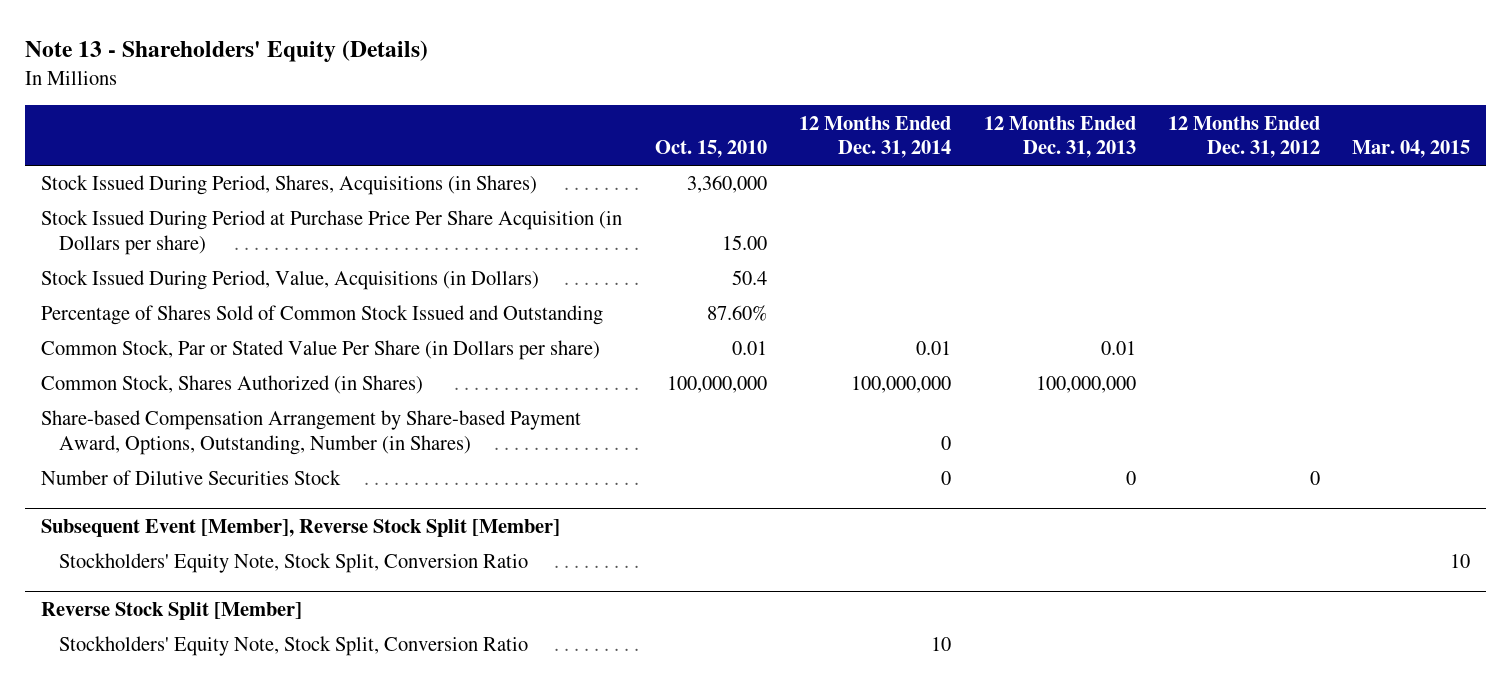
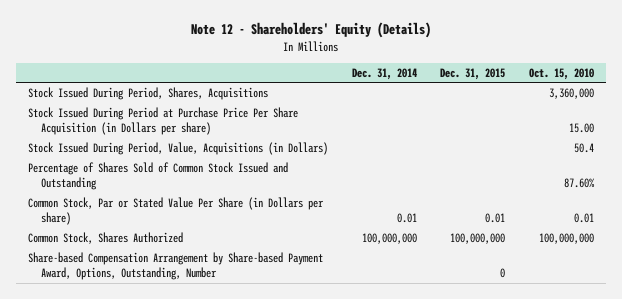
[25,40,429,63] Note 13 - Shareholders' Equity (Details) -> [190,22,431,39] Note 12 - Shareholders' Equity (Details)
[799,115,952,159] 12 Months Ended Dec. 31, 2014 -> none
[983,115,1136,159] 12 Months Ended Dec. 31, 2013 -> none
[1167,115,1320,159] 12 Months Ended Dec. 31, 2012 -> none
[1352,140,1471,159] Mar. 04, 2015 -> none
none -> [351,67,417,80] Dec. 31, 2014
none -> [440,67,506,80] Dec. 31, 2015
[41,175,538,196] Stock Issued During Period, Shares, Acquisitions (in Shares) -> [27,87,268,101] Stock Issued During Period, Shares, Acquisitions
[41,470,342,486] Number of Dilutive Securities Stock -> none
[41,518,561,537] Subsequent Event [Member], Reverse Stock Split [Member] -> none
[58,553,528,574] Stockholders' Equity Note, Stock Split, Conversion Ratio -> none
[41,601,303,620] Reverse Stock Split [Member] -> none
[58,636,528,657] Stockholders' Equity Note, Stock Split, Conversion Ratio -> none
[41,375,424,395] Common Stock, Shares Authorized (in Shares) -> [27,232,183,245] Common Stock, Shares Authorized
[41,410,582,456] Share-based Compensation Arrangement by Share-based Payment Award, Options, Outstanding, Number (in Shares) -> [27,252,323,281] Share-based Compensation Arrangement by Share-based Payment Award, Options, Outstanding, Number

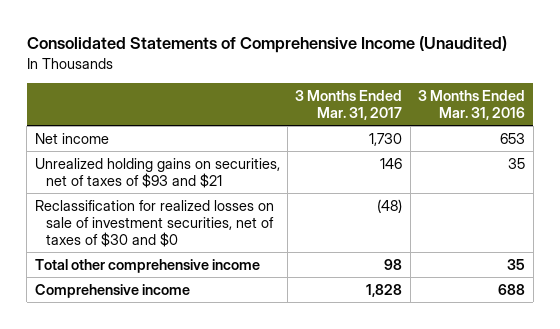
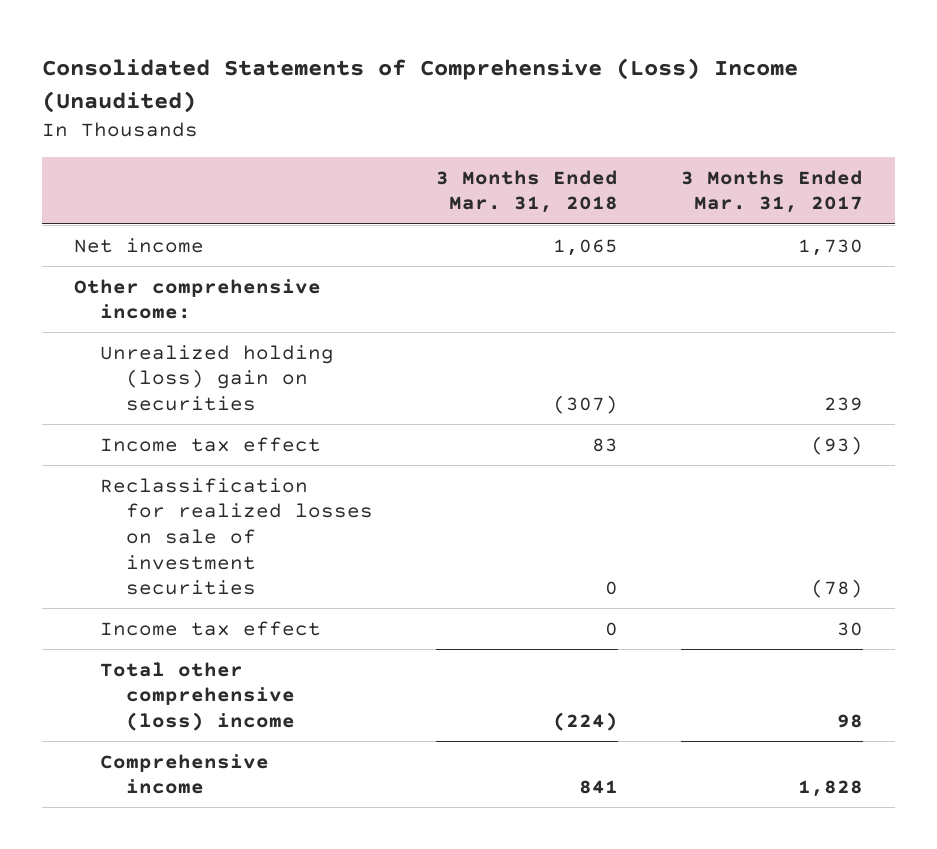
[26,36,507,54] Consolidated Statements of Comprehensive Income (Unaudited) -> [42,57,799,113] Consolidated Statements of Comprehensive (Loss) Income (Unaudited)
[418,89,526,120] 3 Months Ended Mar. 31, 2016 -> none
none -> [436,169,619,214] 3 Months Ended Mar. 31, 2018
none -> [73,278,321,320] Other comprehensive income:
[34,157,280,188] Unrealized holding gains on securities, net of taxes of $93 and $21 -> [99,344,334,411] Unrealized holding (loss) gain on securities
[380,157,403,169] 146 -> [824,396,864,411] 239
none -> [99,436,321,452] Income tax effect
[34,199,274,247] Reclassification for realized losses on sale of investment securities, net of taxes of $30 and $0 -> [99,477,373,596] Reclassification for realized losses on sale of investment securities
[377,198,403,213] (48) -> [811,579,864,599] (78)
none -> [99,620,321,636] Income tax effect
[34,258,260,273] Total other comprehensive income -> [99,661,295,731] Total other comprehensive (loss) income

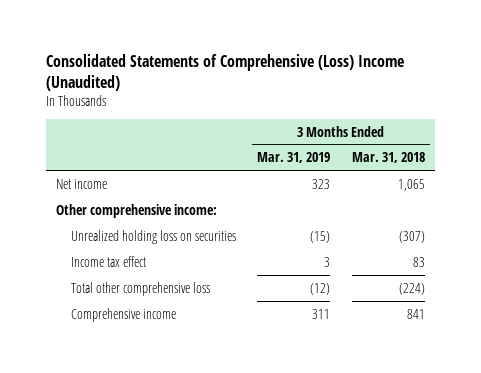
[681,169,864,214] 3 Months Ended Mar. 31, 2017 -> none
none -> [257,152,331,164] Mar. 31, 2019
[99,344,334,411] Unrealized holding (loss) gain on securities -> [71,229,237,244] Unrealized holding loss on securities
[99,477,373,596] Reclassification for realized losses on sale of investment securities -> none
[99,620,321,636] Income tax effect -> none
[99,661,295,731] Total other comprehensive (loss) income -> [71,281,211,296] Total other comprehensive loss

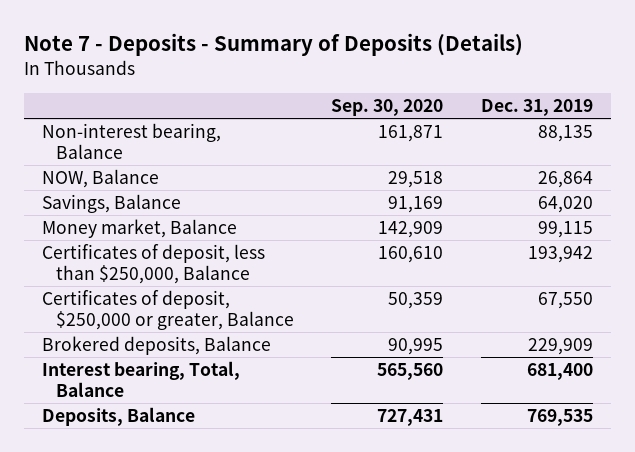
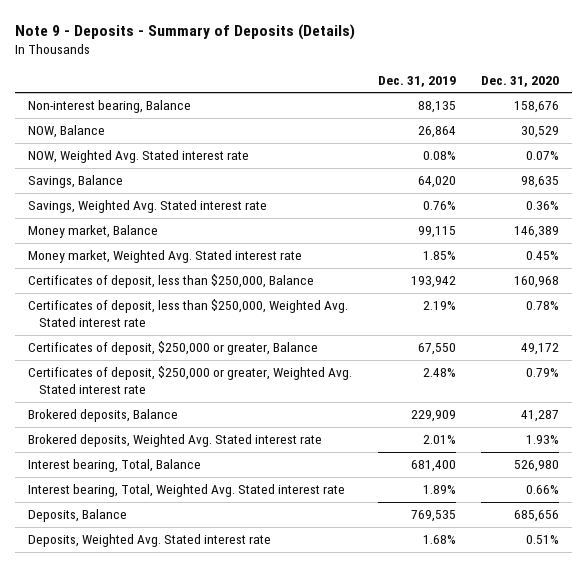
[23,33,523,57] Note 7 - Deposits - Summary of Deposits (Details) -> [14,23,355,40] Note 9 - Deposits - Summary of Deposits (Details)
[331,98,444,116] Sep. 30, 2020 -> none
none -> [481,75,560,87] Dec. 31, 2020
none -> [27,150,249,164] NOW, Weighted Avg. Stated interest rate
none -> [27,200,267,214] Savings, Weighted Avg. Stated interest rate
none -> [27,250,302,264] Money market, Weighted Avg. Stated interest rate
none -> [27,299,348,327] Certificates of deposit, less than $250,000, Weighted Avg. Stated interest rate
none -> [27,366,352,394] Certificates of deposit, $250,000 or greater, Weighted Avg. Stated interest rate
none -> [27,434,322,448] Brokered deposits, Weighted Avg. Stated interest rate
none -> [27,484,345,498] Interest bearing, Total, Weighted Avg. Stated interest rate
none -> [27,534,271,548] Deposits, Weighted Avg. Stated interest rate

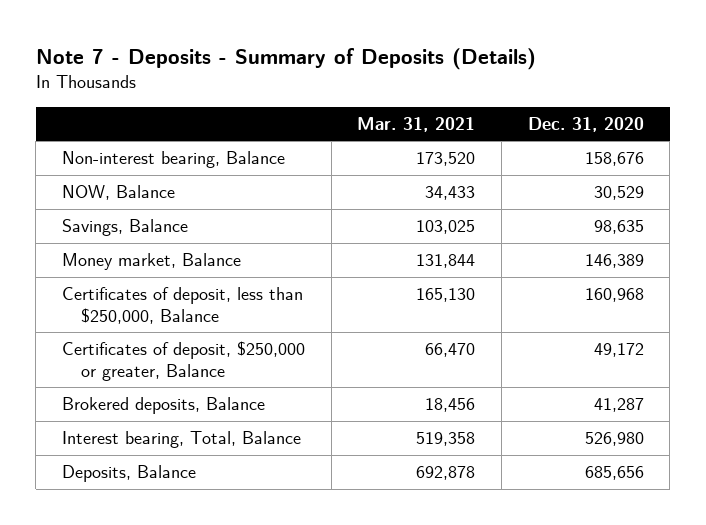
[14,23,355,40] Note 9 - Deposits - Summary of Deposits (Details) -> [35,47,536,70] Note 7 - Deposits - Summary of Deposits (Details)
[377,75,456,87] Dec. 31, 2019 -> none
none -> [357,116,476,132] Mar. 31, 2021
[27,150,249,164] NOW, Weighted Avg. Stated interest rate -> none
[27,200,267,214] Savings, Weighted Avg. Stated interest rate -> none
[27,250,302,264] Money market, Weighted Avg. Stated interest rate -> none
[27,299,348,327] Certificates of deposit, less than $250,000, Weighted Avg. Stated interest rate -> none
[27,366,352,394] Certificates of deposit, $250,000 or greater, Weighted Avg. Stated interest rate -> none
[27,434,322,448] Brokered deposits, Weighted Avg. Stated interest rate -> none
[27,484,345,498] Interest bearing, Total, Weighted Avg. Stated interest rate -> none
[27,534,271,548] Deposits, Weighted Avg. Stated interest rate -> none

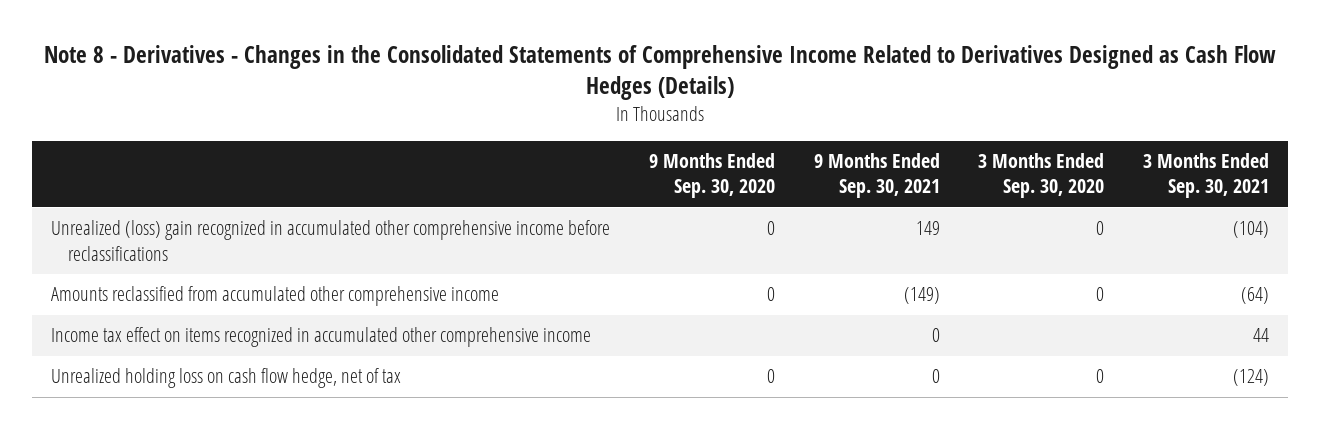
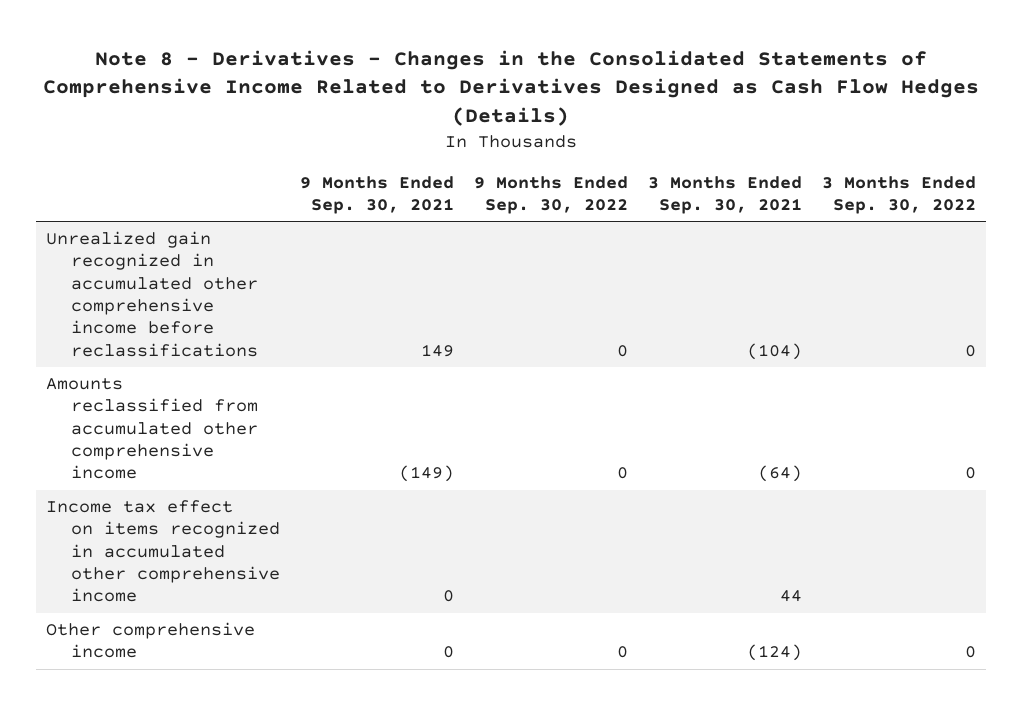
[648,152,775,199] 9 Months Ended Sep. 30, 2020 -> none
[978,152,1105,199] 3 Months Ended Sep. 30, 2020 -> none
none -> [473,175,628,215] 9 Months Ended Sep. 30, 2022
none -> [821,175,976,215] 3 Months Ended Sep. 30, 2022
[51,220,611,261] Unrealized (loss) gain recognized in accumulated other comprehensive income before reclassifications -> [45,231,258,357] Unrealized gain recognized in accumulated other comprehensive income before reclassifications
[51,368,402,389] Unrealized holding loss on cash flow hedge, net of tax -> [45,622,255,659] Other comprehensive income

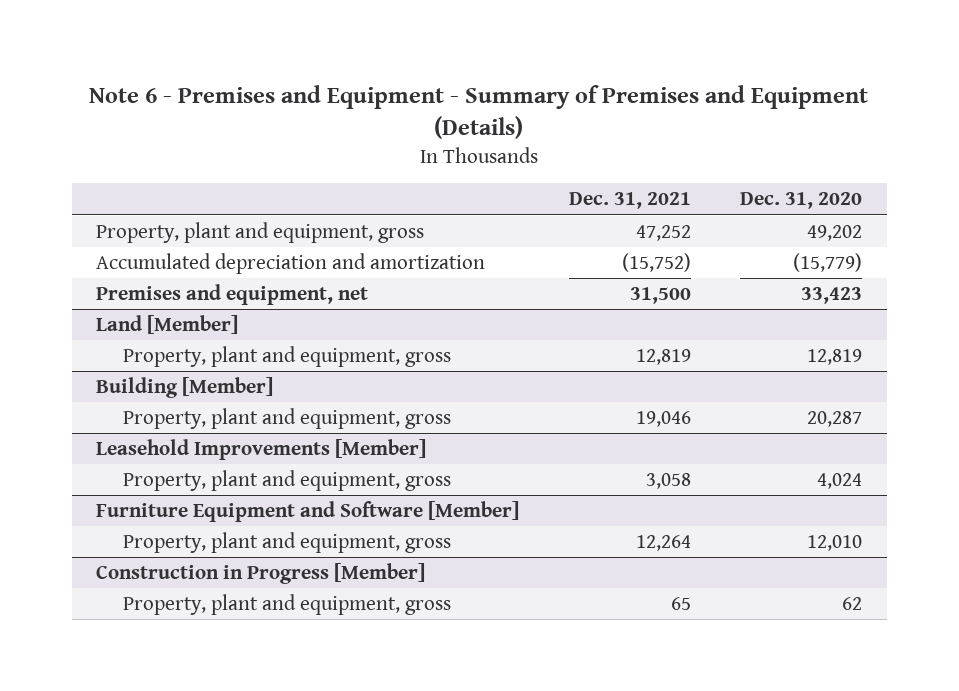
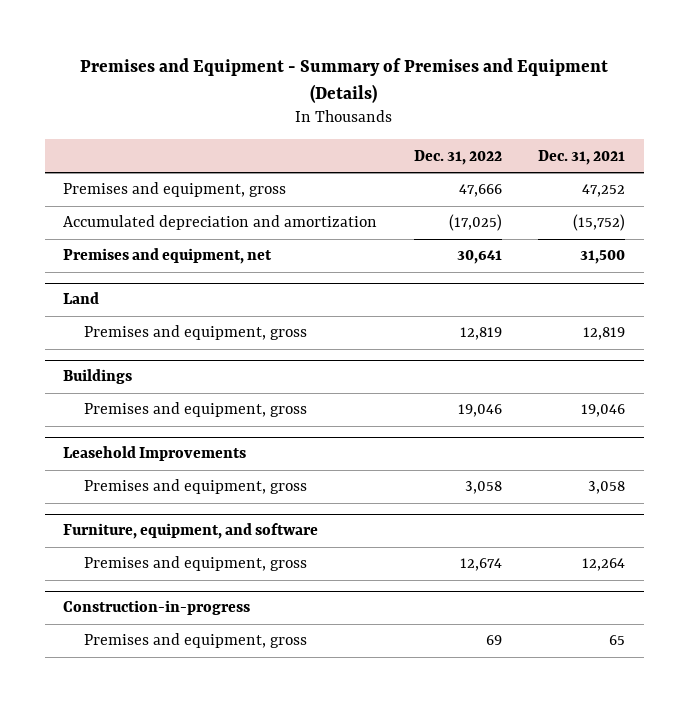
[89,85,869,140] Note 6 - Premises and Equipment - Summary of Premises and Equipment (Details) -> [80,57,609,103] Premises and Equipment - Summary of Premises and Equipment (Details)
[740,192,863,210] Dec. 31, 2020 -> none
none -> [413,149,502,165] Dec. 31, 2022
[96,221,425,243] Property, plant and equipment, gross -> [63,182,287,198] Premises and equipment, gross
[96,314,239,334] Land [Member] -> [63,292,100,305] Land
[123,345,452,367] Property, plant and equipment, gross -> [83,325,307,341] Premises and equipment, gross
[96,376,274,398] Building [Member] -> [63,369,133,385] Buildings
[123,407,452,429] Property, plant and equipment, gross -> [83,402,307,418] Premises and equipment, gross
[96,438,427,460] Leasehold Improvements [Member] -> [63,446,247,462] Leasehold Improvements
[123,469,452,491] Property, plant and equipment, gross -> [83,479,307,495] Premises and equipment, gross
[96,500,520,522] Furniture Equipment and Software [Member] -> [63,523,319,540] Furniture, equipment, and software
[123,531,452,553] Property, plant and equipment, gross -> [83,556,307,572] Premises and equipment, gross
[96,562,426,584] Construction in Progress [Member] -> [63,600,251,616] Construction-in-progress
[123,593,452,615] Property, plant and equipment, gross -> [83,633,307,649] Premises and equipment, gross

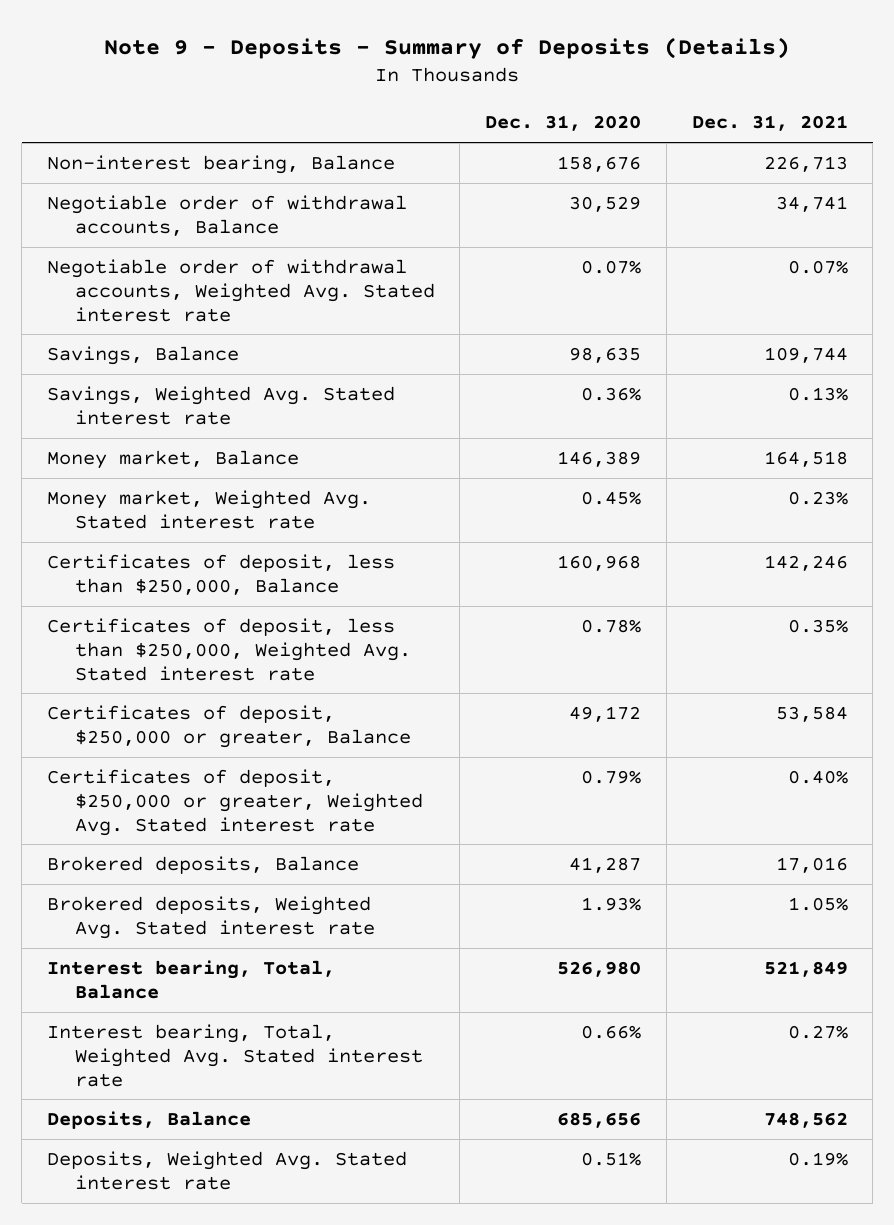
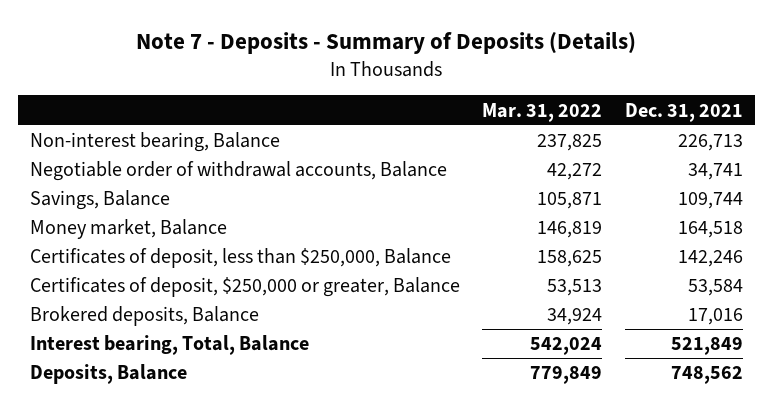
[104,36,791,59] Note 9 - Deposits - Summary of Deposits (Details) -> [136,31,637,54] Note 7 - Deposits - Summary of Deposits (Details)
[485,115,642,132] Dec. 31, 2020 -> none
none -> [482,102,603,122] Mar. 31, 2022
[46,259,435,322] Negotiable order of withdrawal accounts, Weighted Avg. Stated interest rate -> none
[46,386,395,425] Savings, Weighted Avg. Stated interest rate -> none
[46,490,371,529] Money market, Weighted Avg. Stated interest rate -> none
[46,618,411,681] Certificates of deposit, less than $250,000, Weighted Avg. Stated interest rate -> none
[46,769,423,836] Certificates of deposit, $250,000 or greater, Weighted Avg. Stated interest rate -> none
[46,896,375,939] Brokered deposits, Weighted Avg. Stated interest rate -> none
[46,1024,423,1087] Interest bearing, Total, Weighted Avg. Stated interest rate -> none
[46,1151,407,1190] Deposits, Weighted Avg. Stated interest rate -> none

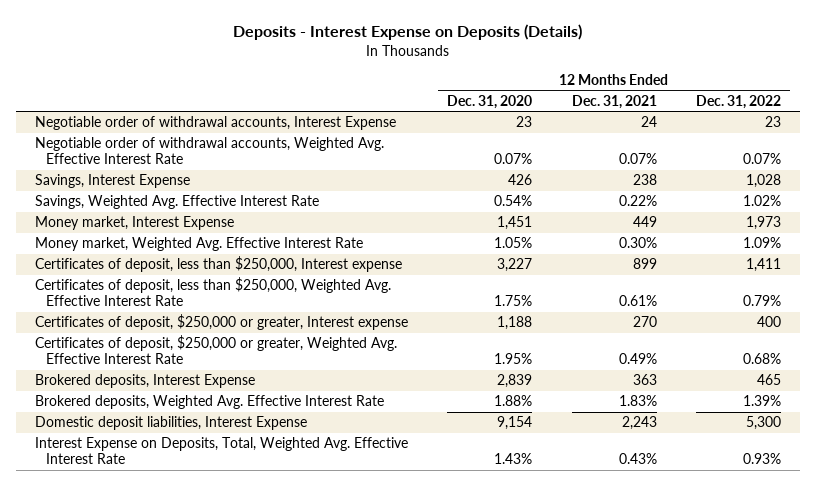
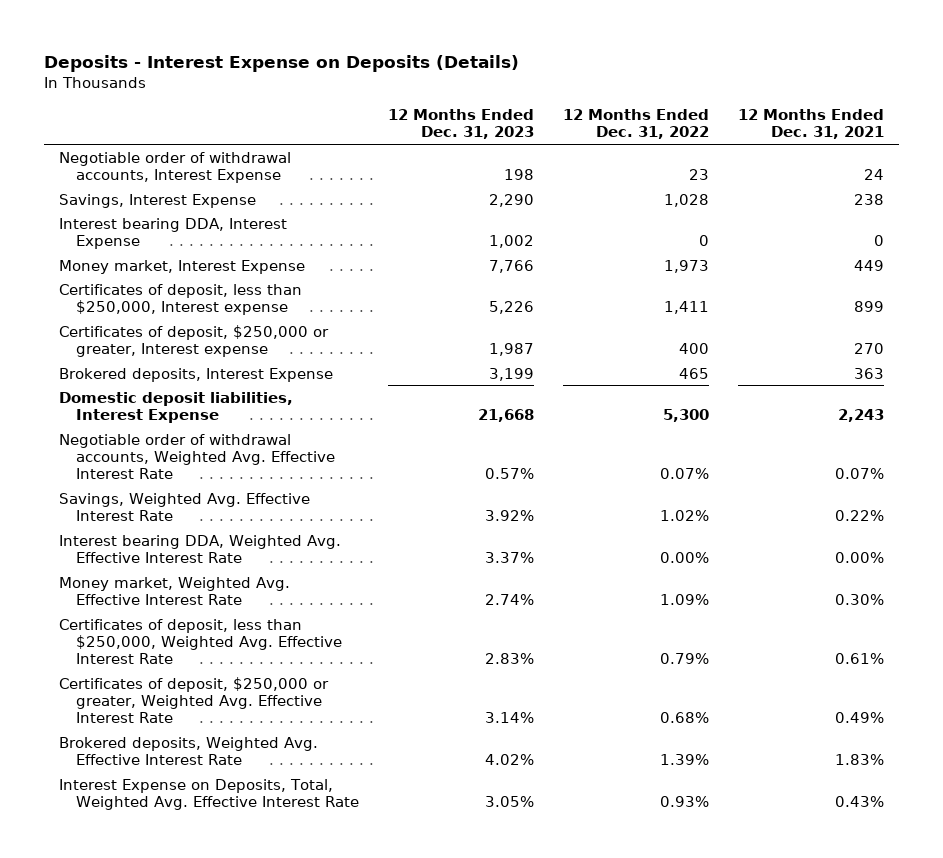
[447,94,533,109] Dec. 31, 2020 -> none
none -> [388,109,535,140] 12 Months Ended Dec. 31, 2023
none -> [58,217,287,249] Interest bearing DDA, Interest Expense
[35,137,385,165] Negotiable order of withdrawal accounts, Weighted Avg. Effective Interest Rate -> [58,433,336,480] Negotiable order of withdrawal accounts, Weighted Avg. Effective Interest Rate
[35,195,320,210] Savings, Weighted Avg. Effective Interest Rate -> [58,492,310,521] Savings, Weighted Avg. Effective Interest Rate
none -> [58,534,341,563] Interest bearing DDA, Weighted Avg. Effective Interest Rate
[35,237,364,252] Money market, Weighted Avg. Effective Interest Rate -> [58,576,290,605] Money market, Weighted Avg. Effective Interest Rate
[35,277,392,307] Certificates of deposit, less than $250,000, Weighted Avg. Effective Interest Rate -> [58,618,343,665] Certificates of deposit, less than $250,000, Weighted Avg. Effective Interest Rate
[35,335,398,365] Certificates of deposit, $250,000 or greater, Weighted Avg. Effective Interest Rate -> [58,676,329,724] Certificates of deposit, $250,000 or greater, Weighted Avg. Effective Interest Rate
[35,395,385,410] Brokered deposits, Weighted Avg. Effective Interest Rate -> [58,736,318,765] Brokered deposits, Weighted Avg. Effective Interest Rate

